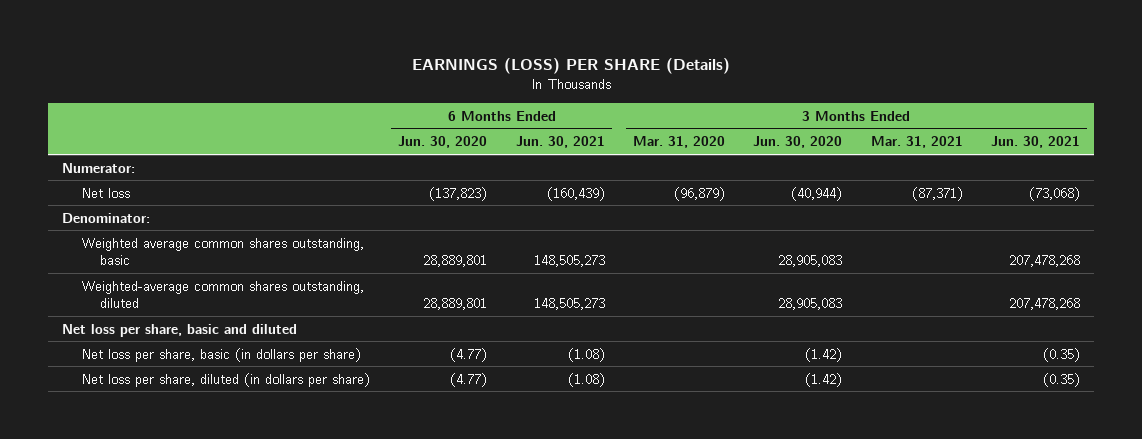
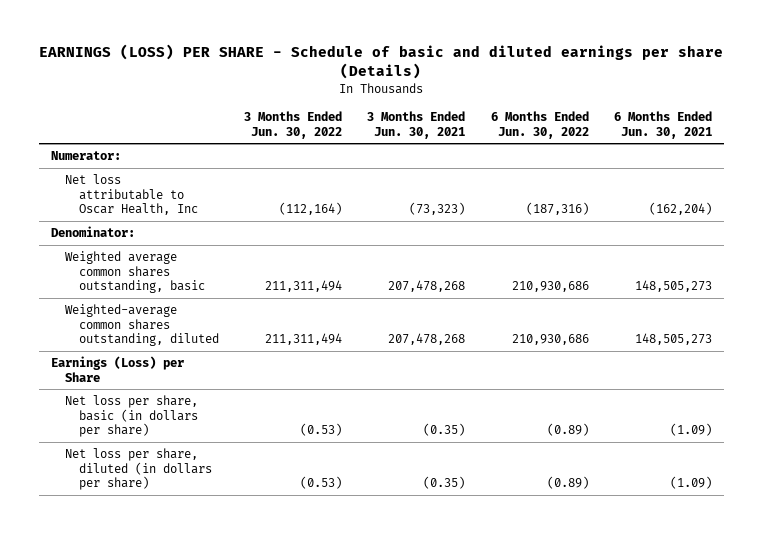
[412,57,731,74] EARNINGS (LOSS) PER SHARE (Details) -> [39,44,724,80] EARNINGS (LOSS) PER SHARE - Schedule of basic and diluted earnings per share (Details)
[398,136,488,149] Jun. 30, 2020 -> none
[633,136,726,149] Mar. 31, 2020 -> none
[753,136,843,149] Jun. 30, 2020 -> none
[870,136,963,149] Mar. 31, 2021 -> none
none -> [244,111,343,139] 3 Months Ended Jun. 30, 2022
none -> [490,111,589,139] 6 Months Ended Jun. 30, 2022
[81,187,131,198] Net loss -> [65,174,199,216] Net loss attributable to Oscar Health, Inc
[546,186,605,201] (160,439) -> [648,202,712,216] (162,204)
[1028,186,1080,201] (73,068) -> [409,202,466,216] (73,323)
[62,323,298,337] Net loss per share, basic and diluted -> none
none -> [51,356,185,382] Earnings (Loss) per Share
[567,347,605,362] (1.08) -> [669,423,712,437] (1.09)
[567,372,605,387] (1.08) -> [669,476,712,490] (1.09)

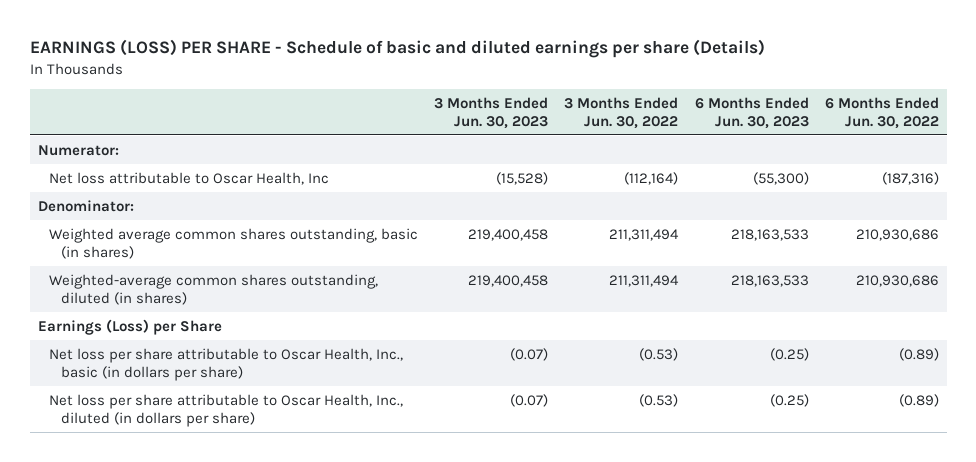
[367,111,466,139] 3 Months Ended Jun. 30, 2021 -> none
[613,111,712,139] 6 Months Ended Jun. 30, 2021 -> none
none -> [434,96,549,129] 3 Months Ended Jun. 30, 2023
none -> [694,96,809,129] 6 Months Ended Jun. 30, 2023
[65,251,206,294] Weighted average common shares outstanding, basic -> [49,227,419,259] Weighted average common shares outstanding, basic (in shares)
[65,304,220,347] Weighted-average common shares outstanding, diluted -> [49,273,379,305] Weighted-average common shares outstanding, diluted (in shares)
[65,395,199,438] Net loss per share, basic (in dollars per share) -> [49,347,404,381] Net loss per share attributable to Oscar Health, Inc., basic (in dollars per share)
[65,448,213,491] Net loss per share, diluted (in dollars per share) -> [49,393,404,427] Net loss per share attributable to Oscar Health, Inc., diluted (in dollars per share)

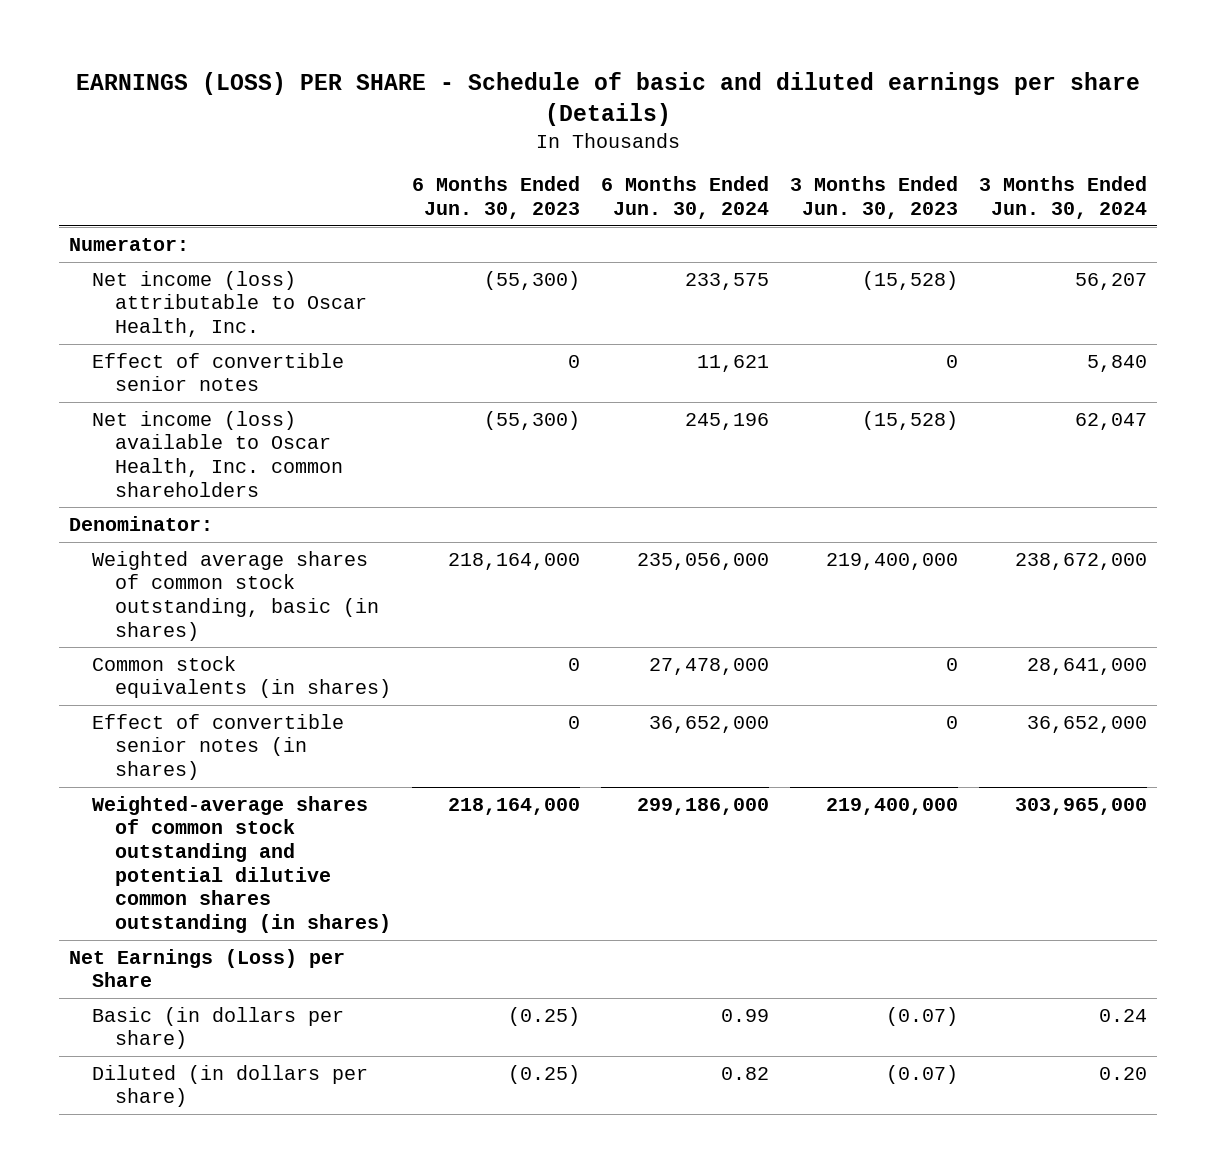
[564,96,679,129] 3 Months Ended Jun. 30, 2022 -> none
[824,96,939,129] 6 Months Ended Jun. 30, 2022 -> none
none -> [600,176,769,219] 6 Months Ended Jun. 30, 2024
none -> [978,176,1147,219] 3 Months Ended Jun. 30, 2024
[49,171,330,185] Net loss attributable to Oscar Health, Inc -> [92,270,367,338] Net income (loss) attributable to Oscar Health, Inc.
none -> [92,352,345,392] Effect of convertible senior notes
none -> [92,410,343,497] Net income (loss) available to Oscar Health, Inc. common shareholders
[49,227,419,259] Weighted average common shares outstanding, basic (in shares) -> [92,550,379,641] Weighted average shares of common stock outstanding, basic (in shares)
[468,228,549,241] 219,400,458 -> [825,552,958,570] 219,400,000
[730,228,809,241] 218,163,533 -> [447,552,580,570] 218,164,000
none -> [92,655,391,699] Common stock equivalents (in shares)
none -> [92,713,345,781] Effect of convertible senior notes (in shares)
[49,273,379,305] Weighted-average common shares outstanding, diluted (in shares) -> [92,795,391,933] Weighted-average shares of common stock outstanding and potential dilutive common shares outstanding (in shares)
[468,274,549,287] 219,400,458 -> [825,797,958,815] 219,400,000
[730,274,809,287] 218,163,533 -> [447,797,580,815] 218,164,000
[37,318,222,335] Earnings (Loss) per Share -> [69,948,346,988] Net Earnings (Loss) per Share
[49,347,404,381] Net loss per share attributable to Oscar Health, Inc., basic (in dollars per share) -> [92,1006,345,1050] Basic (in dollars per share)
[49,393,404,427] Net loss per share attributable to Oscar Health, Inc., diluted (in dollars per share) -> [92,1064,369,1108] Diluted (in dollars per share)

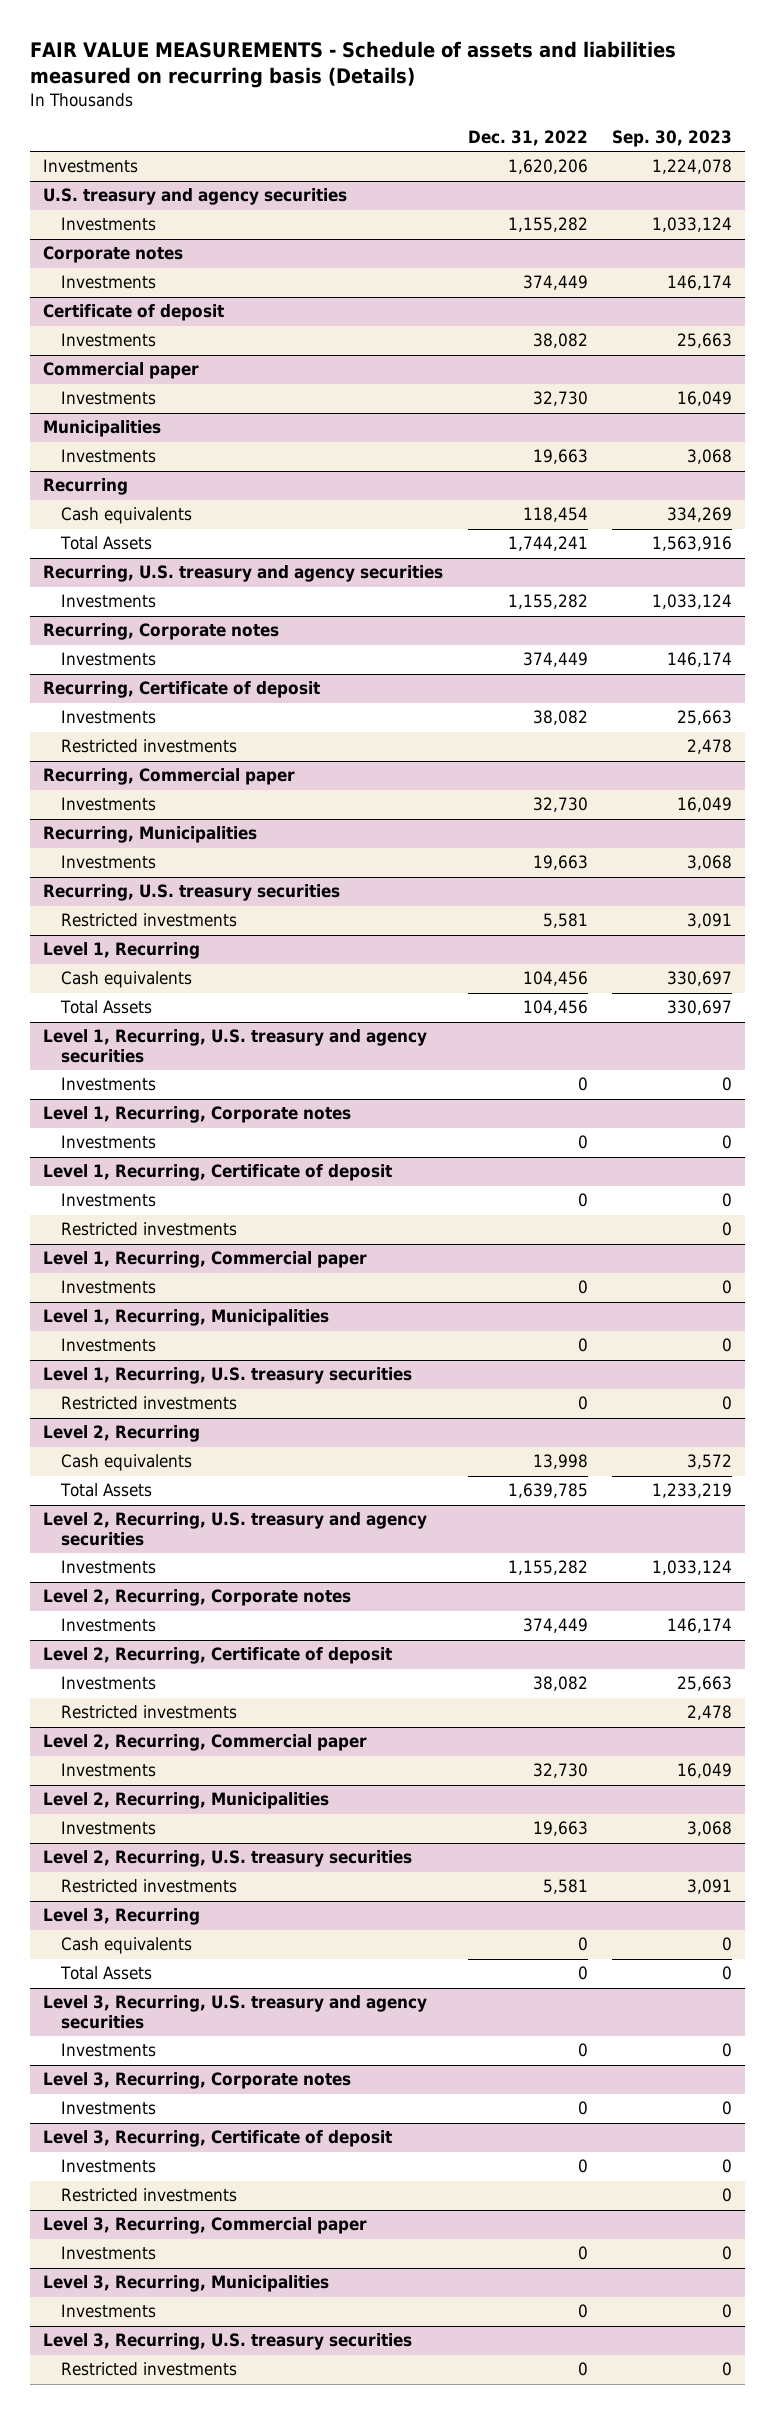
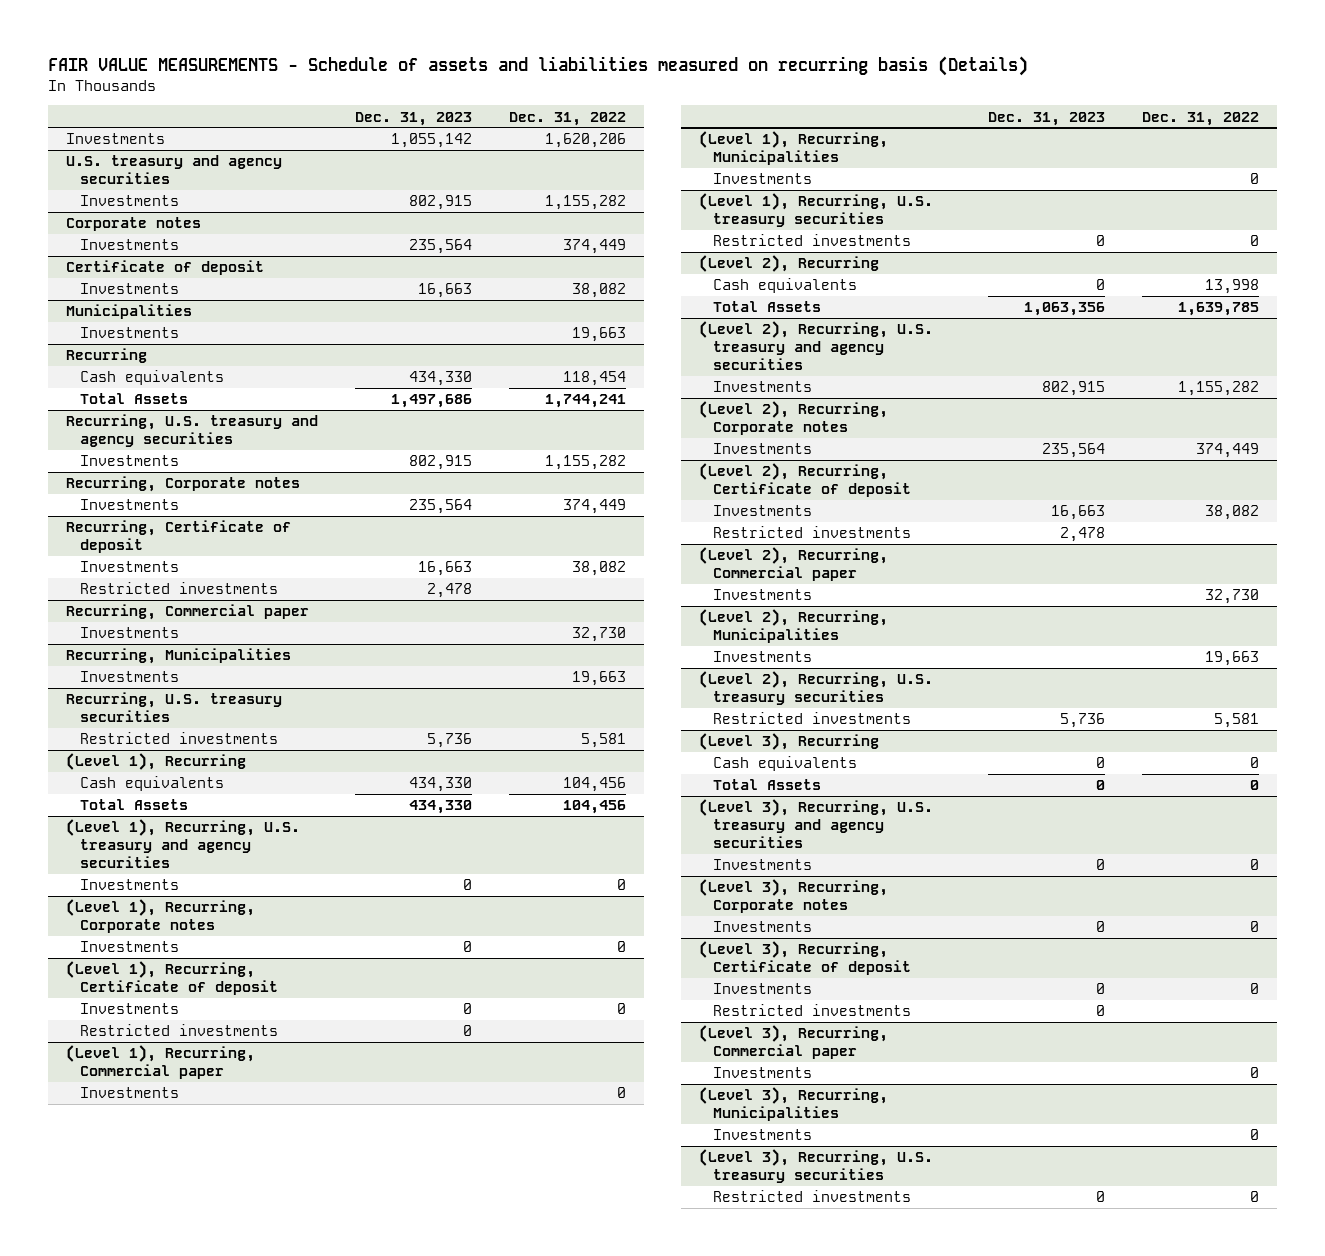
[612,130,733,148] Sep. 30, 2023 -> none
none -> [354,111,472,126] Dec. 31, 2023
[42,362,199,380] Commercial paper -> none
[60,391,156,406] Investments -> none
[42,942,200,960] Level 1, Recurring -> [66,753,247,771] (Level 1), Recurring
[42,1029,427,1064] Level 1, Recurring, U.S. treasury and agency securities -> [66,819,301,868] (Level 1), Recurring, U.S. treasury and agency securities
[42,1106,351,1124] Level 1, Recurring, Corporate notes -> [66,899,256,934] (Level 1), Recurring, Corporate notes
[42,1164,392,1182] Level 1, Recurring, Certificate of deposit -> [66,961,279,996] (Level 1), Recurring, Certificate of deposit
[42,1251,367,1269] Level 1, Recurring, Commercial paper -> [66,1045,256,1080] (Level 1), Recurring, Commercial paper
[42,1309,329,1327] Level 1, Recurring, Municipalities -> [699,131,889,166] (Level 1), Recurring, Municipalities
[42,1367,412,1385] Level 1, Recurring, U.S. treasury securities -> [699,193,934,228] (Level 1), Recurring, U.S. treasury securities
[42,1425,200,1443] Level 2, Recurring -> [699,255,880,273] (Level 2), Recurring
[42,1512,427,1547] Level 2, Recurring, U.S. treasury and agency securities -> [699,321,934,370] (Level 2), Recurring, U.S. treasury and agency securities
[42,1589,351,1607] Level 2, Recurring, Corporate notes -> [699,401,889,436] (Level 2), Recurring, Corporate notes
[42,1647,392,1665] Level 2, Recurring, Certificate of deposit -> [699,463,912,498] (Level 2), Recurring, Certificate of deposit
[42,1734,367,1752] Level 2, Recurring, Commercial paper -> [699,547,889,582] (Level 2), Recurring, Commercial paper
[42,1792,329,1810] Level 2, Recurring, Municipalities -> [699,609,889,644] (Level 2), Recurring, Municipalities
[42,1850,412,1868] Level 2, Recurring, U.S. treasury securities -> [699,671,934,706] (Level 2), Recurring, U.S. treasury securities
[42,1908,200,1926] Level 3, Recurring -> [699,733,880,751] (Level 3), Recurring
[42,1995,427,2030] Level 3, Recurring, U.S. treasury and agency securities -> [699,799,934,848] (Level 3), Recurring, U.S. treasury and agency securities
[42,2072,351,2090] Level 3, Recurring, Corporate notes -> [699,879,889,914] (Level 3), Recurring, Corporate notes
[42,2130,392,2148] Level 3, Recurring, Certificate of deposit -> [699,941,912,976] (Level 3), Recurring, Certificate of deposit
[42,2217,367,2235] Level 3, Recurring, Commercial paper -> [699,1025,889,1060] (Level 3), Recurring, Commercial paper
[42,2275,329,2293] Level 3, Recurring, Municipalities -> [699,1087,889,1122] (Level 3), Recurring, Municipalities
[42,2333,412,2351] Level 3, Recurring, U.S. treasury securities -> [699,1149,934,1184] (Level 3), Recurring, U.S. treasury securities

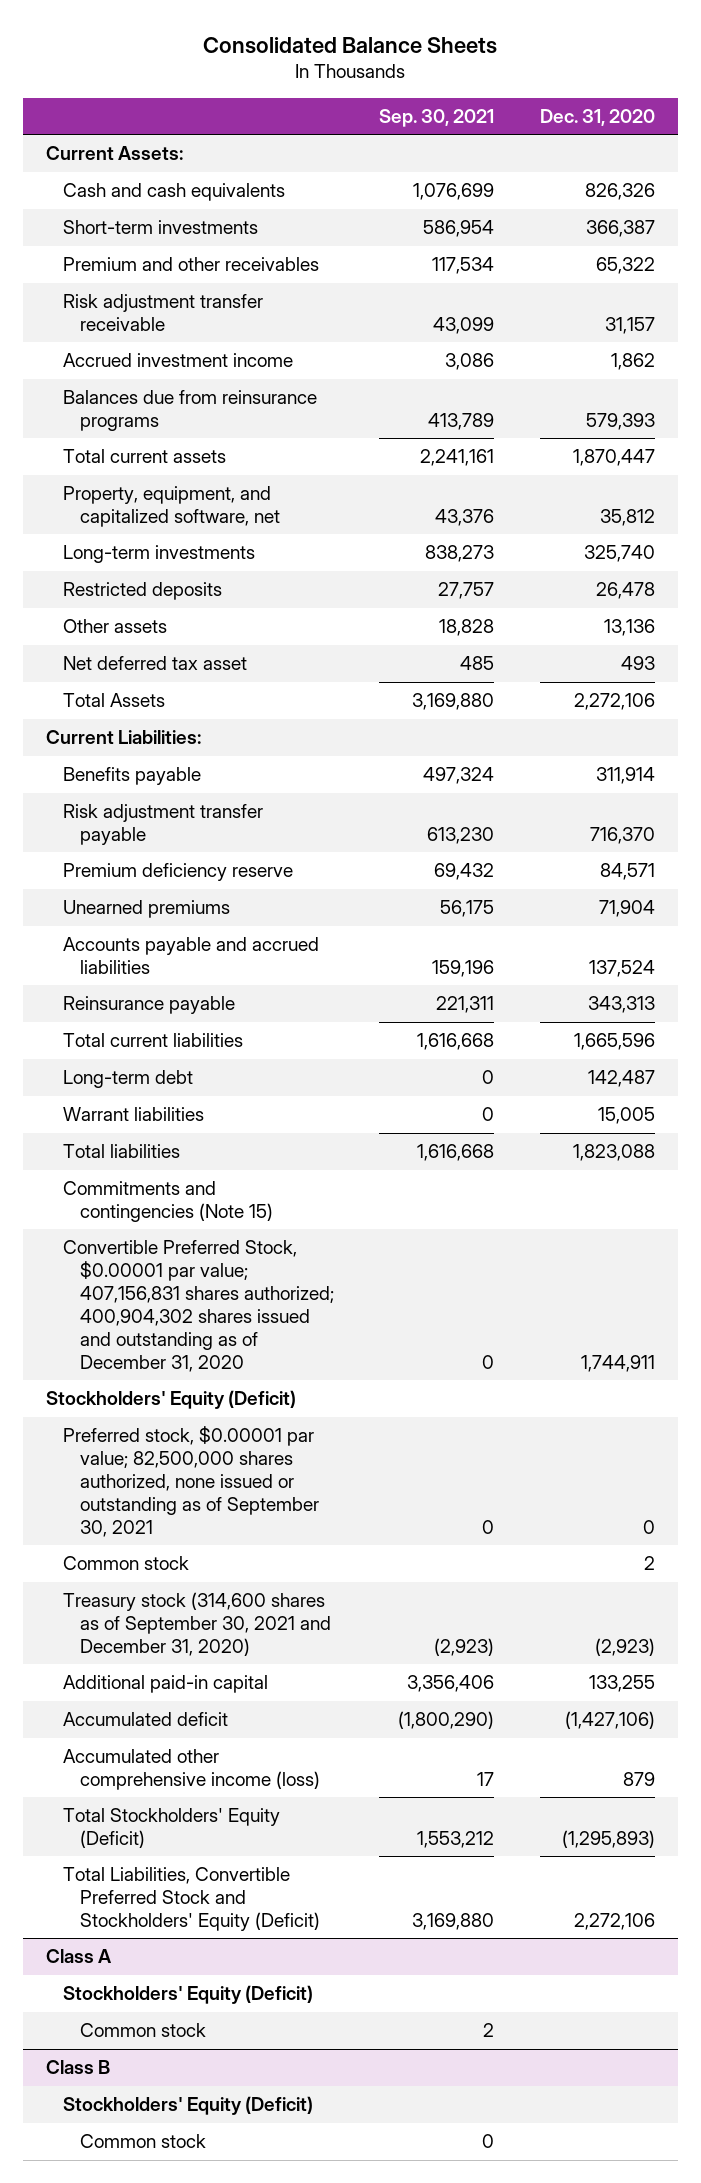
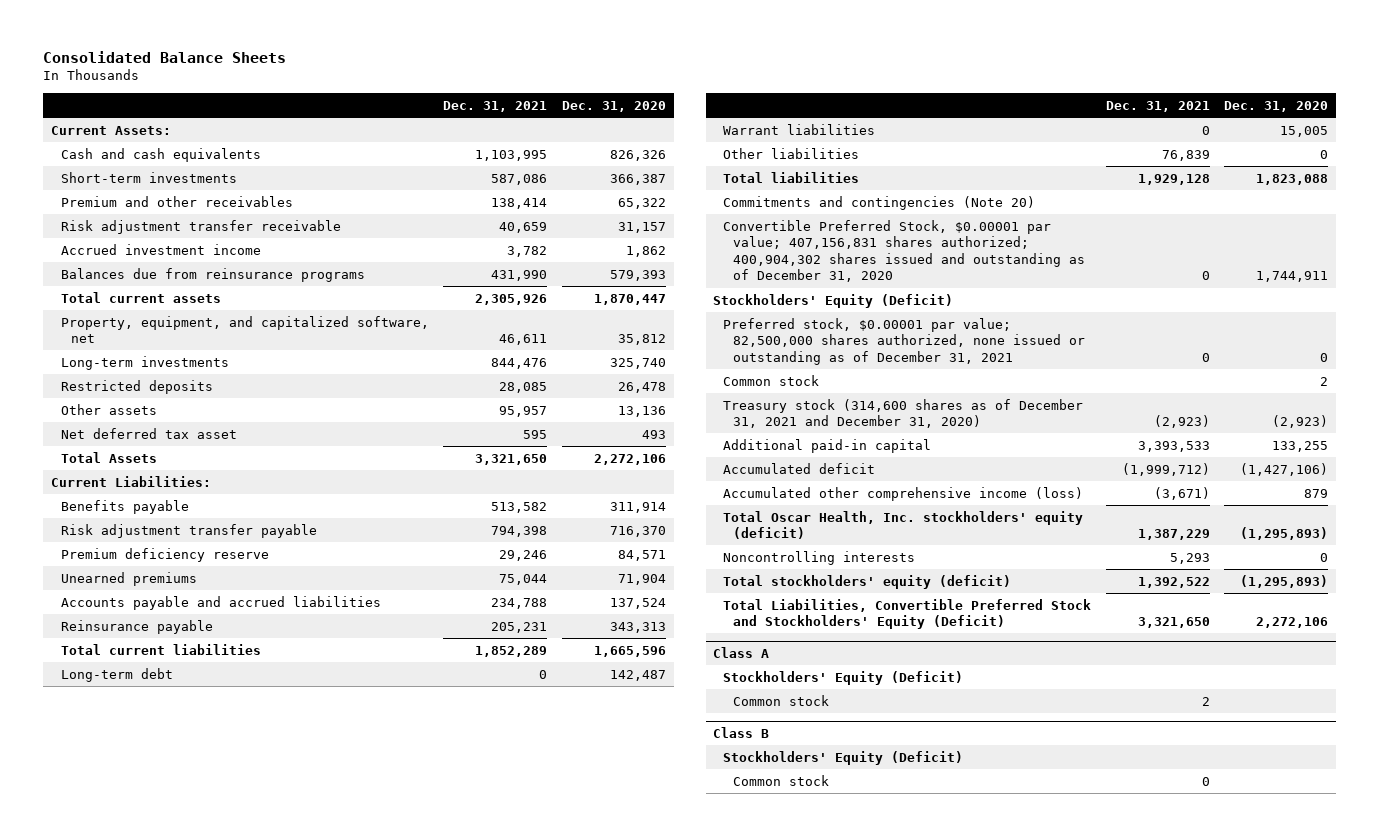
[379,108,495,127] Sep. 30, 2021 -> none
none -> [443,100,548,112] Dec. 31, 2021
none -> [722,147,859,159] Other liabilities
[62,1181,273,1223] Commitments and contingencies (Note 15) -> [722,195,1035,210] Commitments and contingencies (Note 20)
[62,1426,319,1537] Preferred stock, $0.00001 par value; 82,500,000 shares authorized, none issued or outstanding as of September 30, 2021 -> [722,317,1085,365] Preferred stock, $0.00001 par value; 82,500,000 shares authorized, none issued or outstanding as of December 31, 2021
[62,1592,331,1657] Treasury stock (314,600 shares as of September 30, 2021 and December 31, 2020) -> [722,398,1083,429] Treasury stock (314,600 shares as of December 31, 2021 and December 31, 2020)
[62,1808,280,1849] Total Stockholders' Equity (Deficit) -> [722,510,1083,540] Total Oscar Health, Inc. stockholders' equity (deficit)
none -> [722,550,915,565] Noncontrolling interests
none -> [722,574,1011,589] Total stockholders' equity (deficit)

